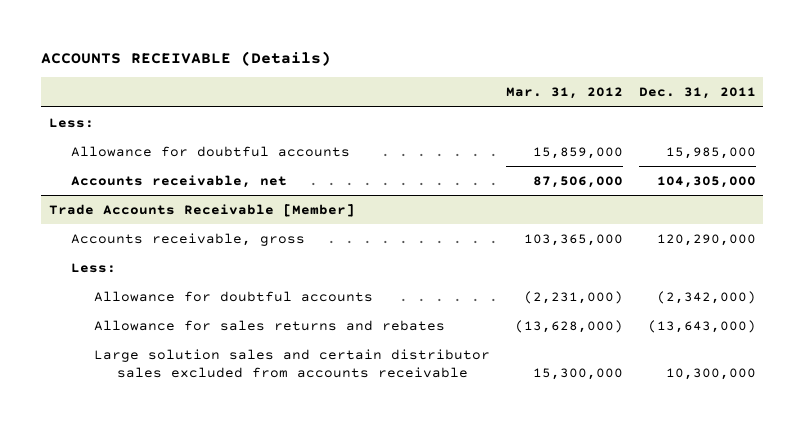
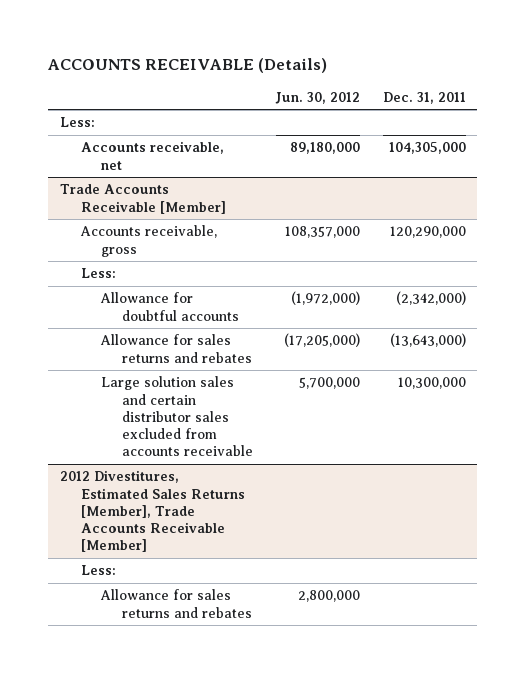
[505,87,623,100] Mar. 31, 2012 -> none
none -> [275,91,361,104] Jun. 30, 2012
[71,145,351,157] Allowance for doubtful accounts -> none
none -> [59,470,245,553] 2012 Divestitures, Estimated Sales Returns [Member], Trade Accounts Receivable [Member]
none -> [80,565,116,576] Less:
none -> [100,589,253,618] Allowance for sales returns and rebates

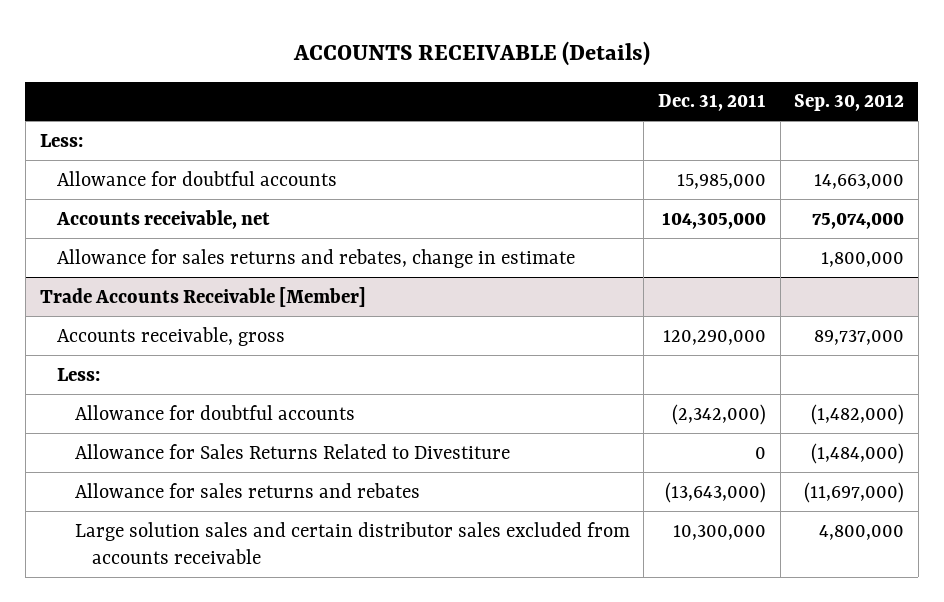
[275,91,361,104] Jun. 30, 2012 -> none
none -> [794,94,905,112] Sep. 30, 2012
none -> [57,170,338,186] Allowance for doubtful accounts
none -> [57,248,576,268] Allowance for sales returns and rebates, change in estimate
none -> [74,443,510,459] Allowance for Sales Returns Related to Divestiture
[59,470,245,553] 2012 Divestitures, Estimated Sales Returns [Member], Trade Accounts Receivable [Member] -> none
[80,565,116,576] Less: -> none
[100,589,253,618] Allowance for sales returns and rebates -> none

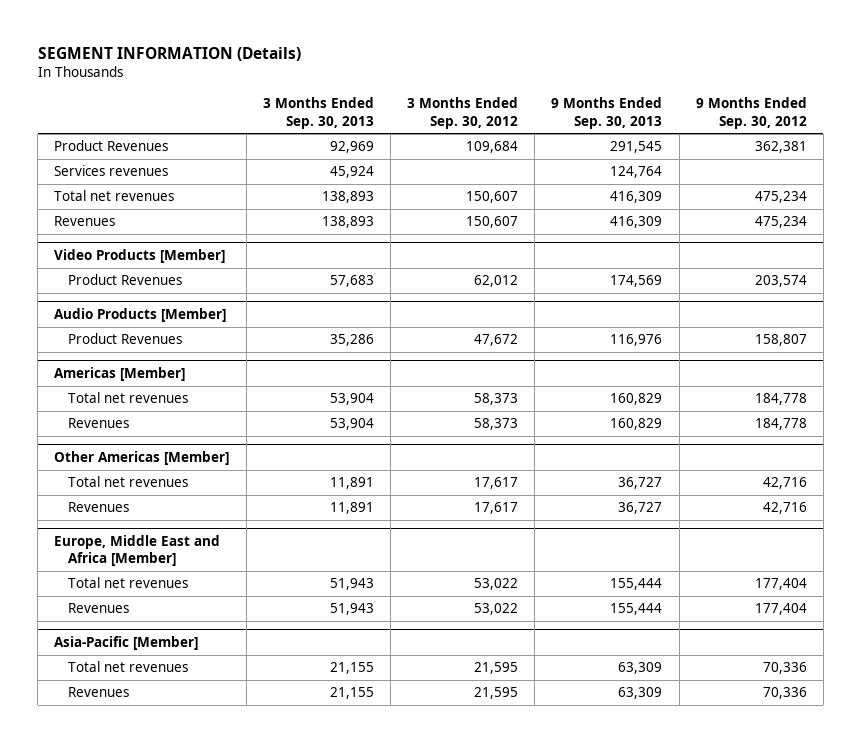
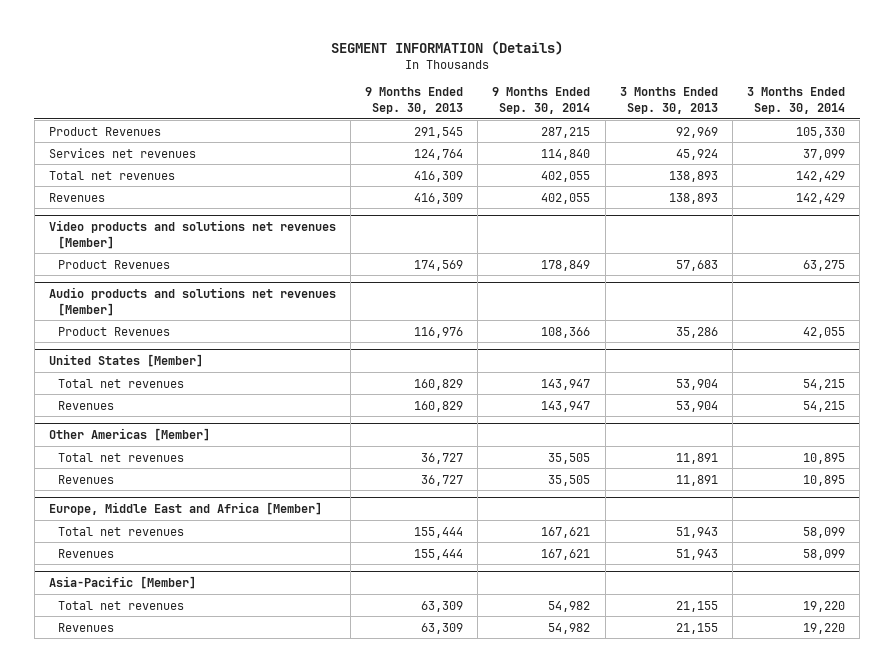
[407,97,519,129] 3 Months Ended Sep. 30, 2012 -> none
[695,97,807,129] 9 Months Ended Sep. 30, 2012 -> none
none -> [492,87,591,114] 9 Months Ended Sep. 30, 2014
none -> [747,87,846,114] 3 Months Ended Sep. 30, 2014
[54,165,169,177] Services revenues -> [48,147,196,158] Services net revenues
[54,249,226,264] Video Products [Member] -> none
none -> [48,220,336,249] Video products and solutions net revenues [Member]
[54,308,227,323] Audio Products [Member] -> none
none -> [48,287,336,316] Audio products and solutions net revenues [Member]
[54,367,186,382] Americas [Member] -> none
none -> [48,354,203,368] United States [Member]

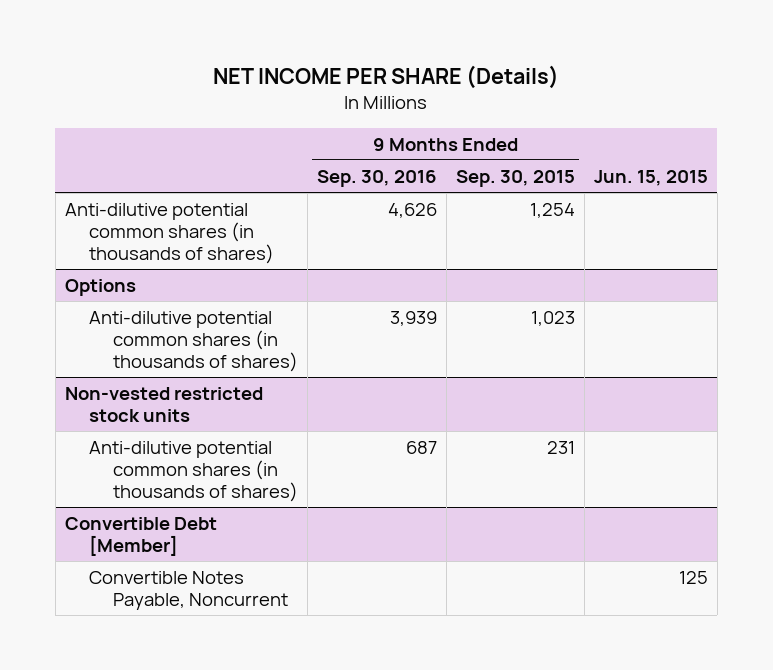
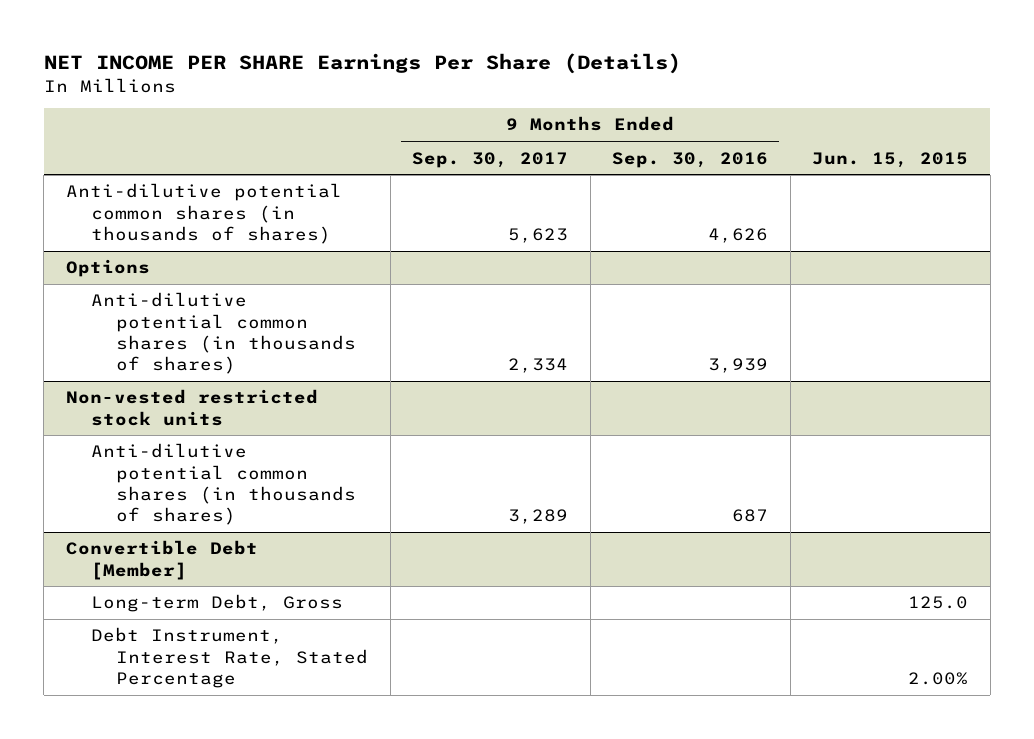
[213,65,560,90] NET INCOME PER SHARE (Details) -> [43,53,681,75] NET INCOME PER SHARE Earnings Per Share (Details)
[455,169,575,187] Sep. 30, 2015 -> none
none -> [412,151,569,168] Sep. 30, 2017
[88,570,288,610] Convertible Notes Payable, Noncurrent -> none
none -> [90,594,343,613] Long-term Debt, Gross
none -> [90,627,369,689] Debt Instrument, Interest Rate, Stated Percentage

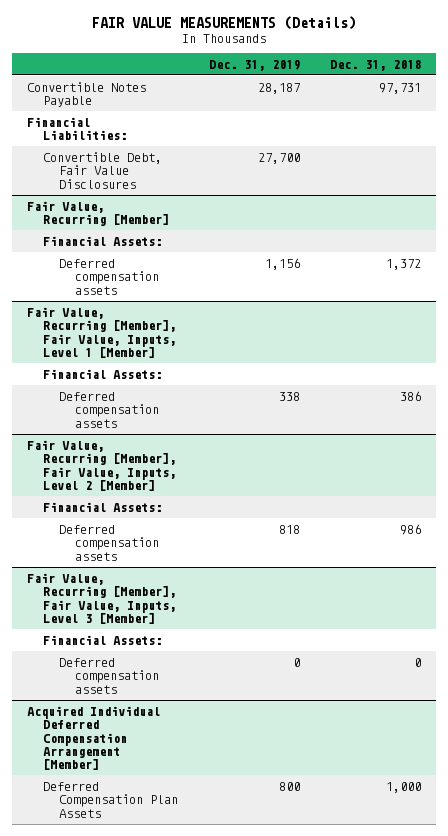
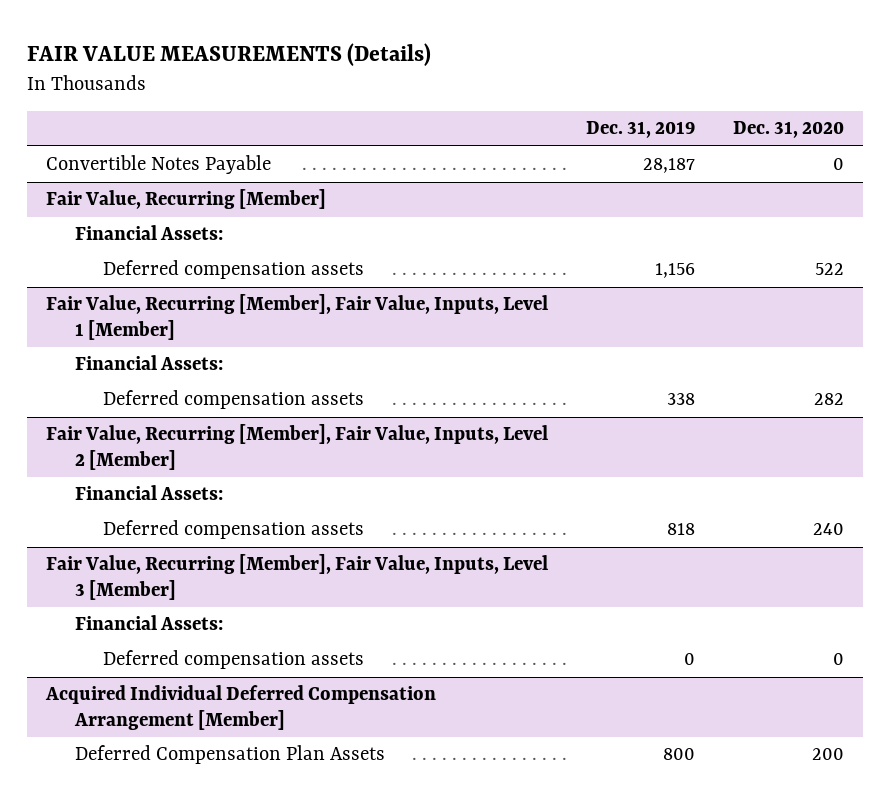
[329,59,421,71] Dec. 31, 2018 -> none
none -> [732,121,844,139] Dec. 31, 2020
[27,116,128,141] Financial Liabilities: -> none
[43,151,163,189] Convertible Debt, Fair Value Disclosures -> none

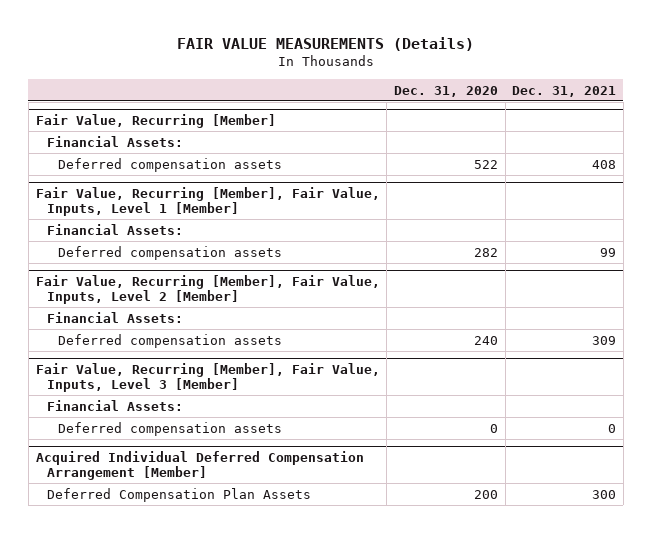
[585,121,695,139] Dec. 31, 2019 -> none
none -> [512,85,617,97] Dec. 31, 2021
[46,155,272,175] Convertible Notes Payable -> none

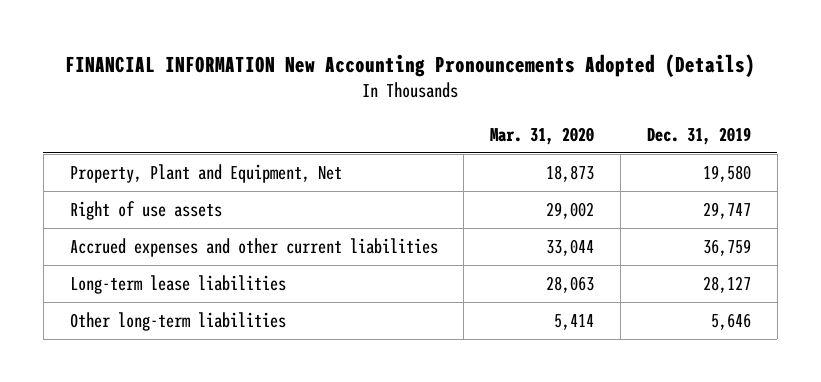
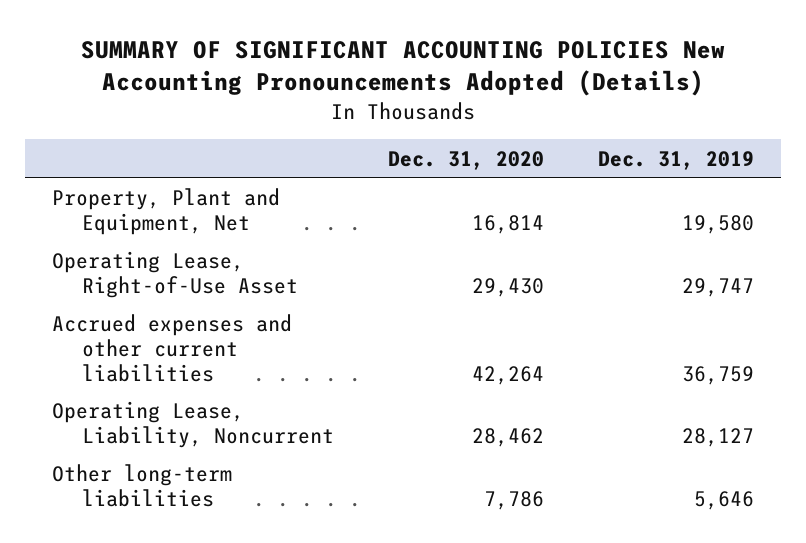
[65,53,756,77] FINANCIAL INFORMATION New Accounting Pronouncements Adopted (Details) -> [81,40,726,97] SUMMARY OF SIGNIFICANT ACCOUNTING POLICIES New Accounting Pronouncements Adopted (Details)
[490,126,595,145] Mar. 31, 2020 -> none
none -> [387,150,544,170] Dec. 31, 2020
[69,201,222,221] Right of use assets -> [52,251,298,299] Operating Lease, Right-of-Use Asset
[69,275,286,295] Long-term lease liabilities -> [52,401,334,449] Operating Lease, Liability, Noncurrent

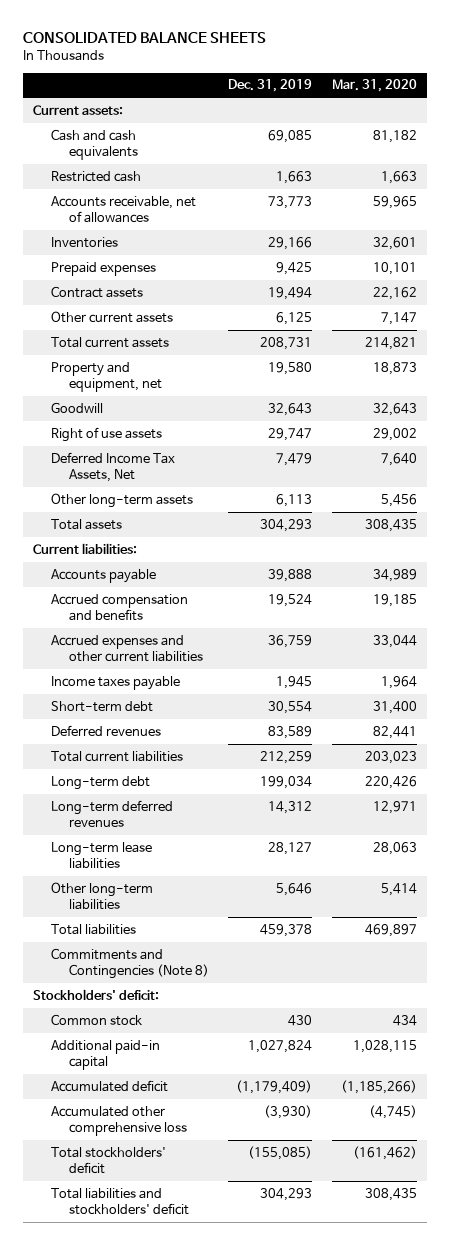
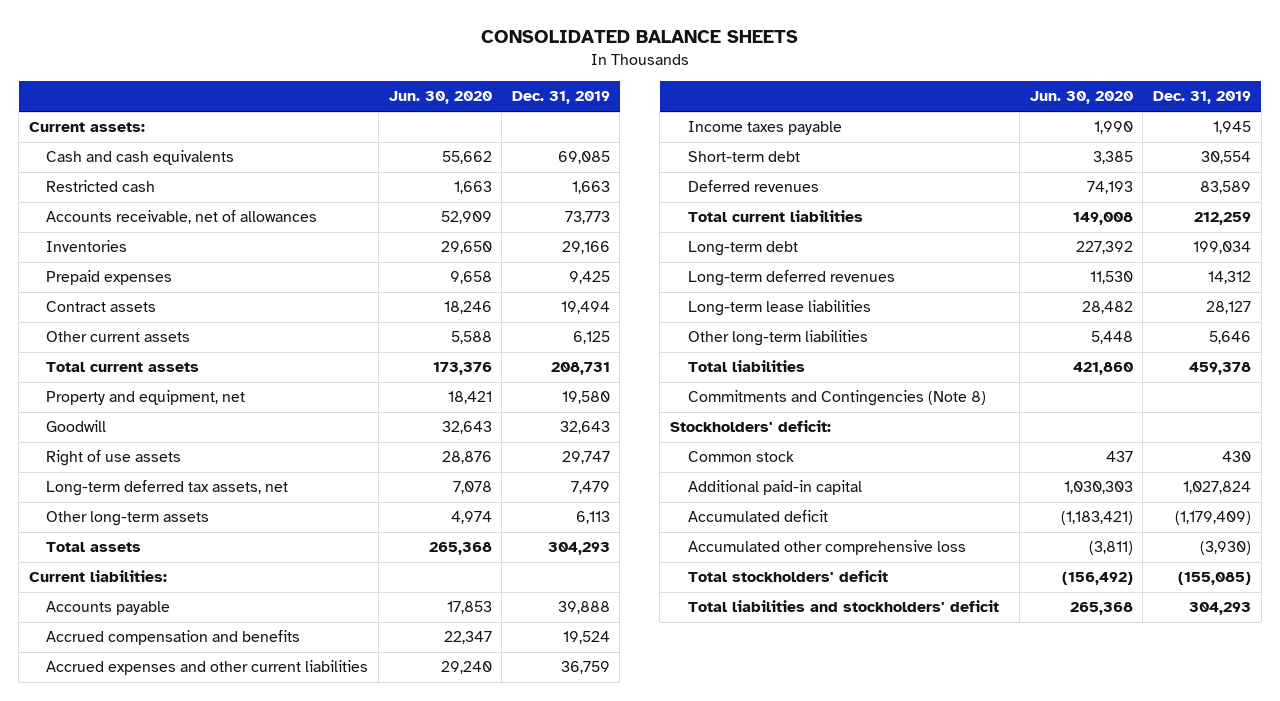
[331,79,417,93] Mar. 31, 2020 -> none
none -> [388,91,492,105] Jun. 30, 2020
[50,451,175,483] Deferred Income Tax Assets, Net -> [46,480,289,497] Long-term deferred tax assets, net

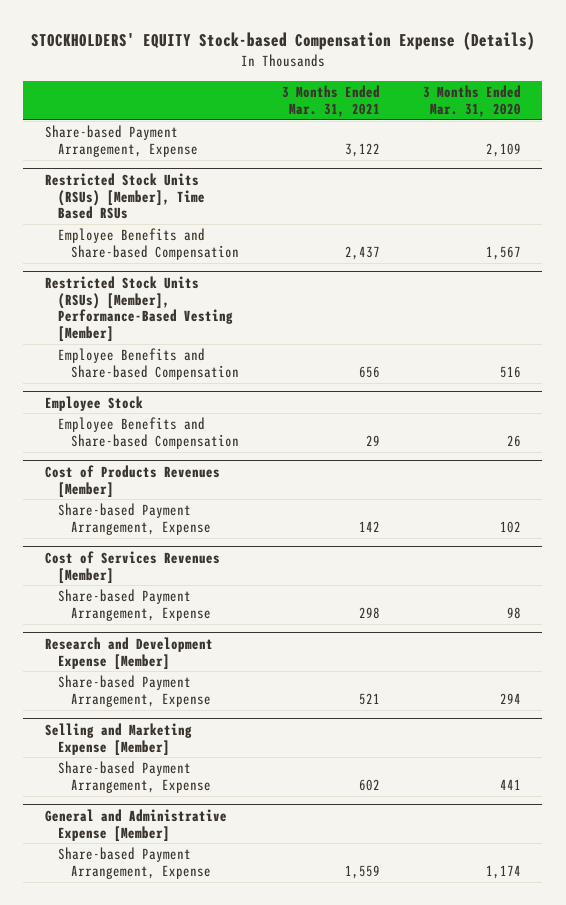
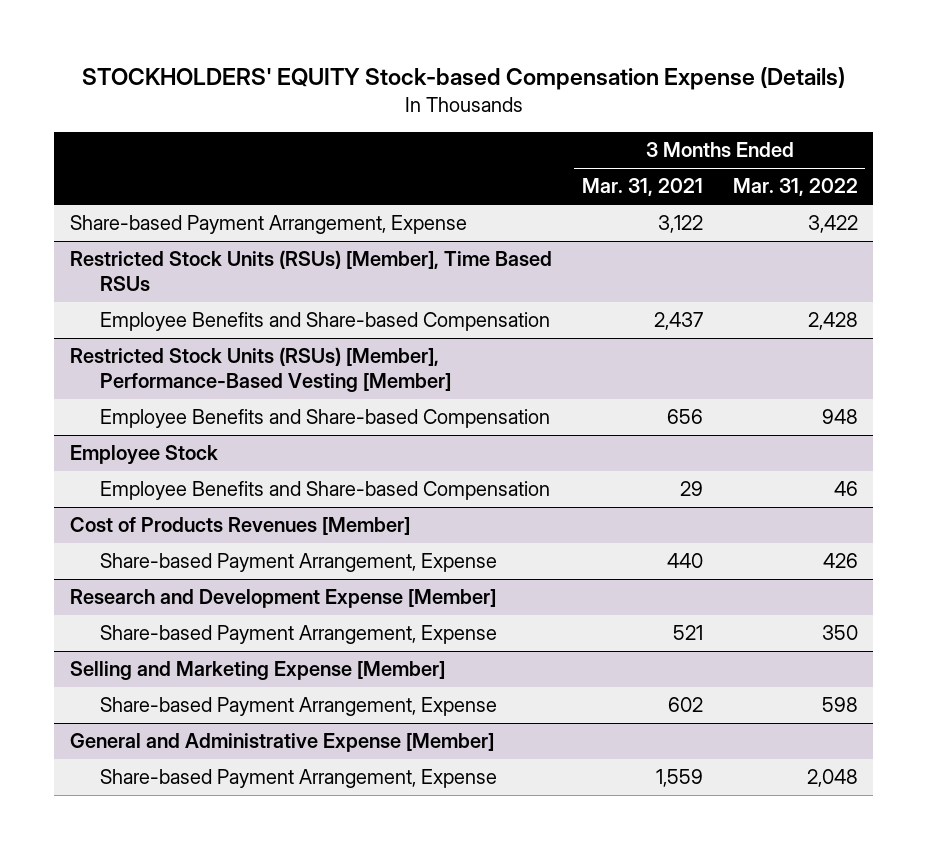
[422,84,521,117] 3 Months Ended Mar. 31, 2020 -> none
none -> [732,178,858,197] Mar. 31, 2022
[44,550,220,584] Cost of Services Revenues [Member] -> none
[57,589,212,622] Share-based Payment Arrangement, Expense -> none
[358,521,380,533] 142 -> [666,553,703,569] 440

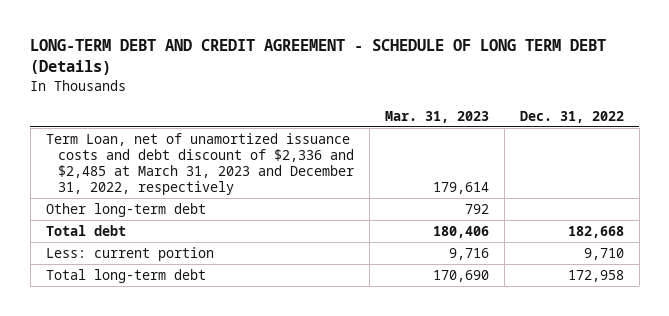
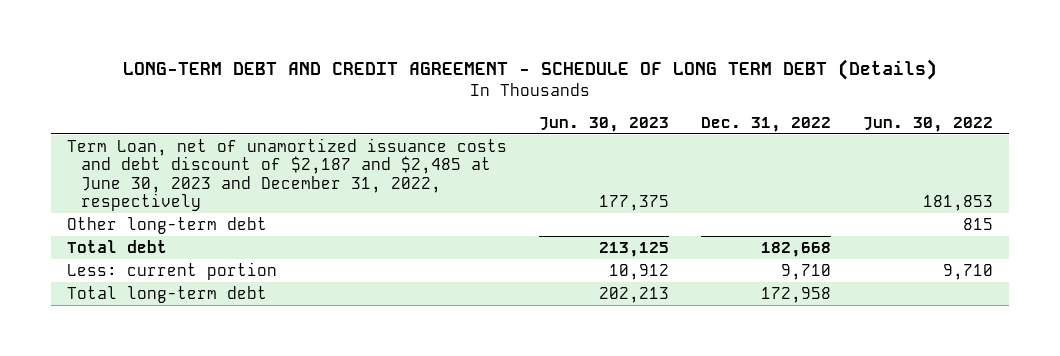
[385,110,490,123] Mar. 31, 2023 -> none
none -> [538,116,669,132] Jun. 30, 2023
none -> [862,116,993,132] Jun. 30, 2022
[45,133,355,195] Term Loan, net of unamortized issuance costs and debt discount of $2,336 and $2,485 at March 31, 2023 and December 31, 2022, respectively -> [66,137,507,212] Term Loan, net of unamortized issuance costs and debt discount of $2,187 and $2,485 at June 30, 2023 and December 31, 2022, respectively

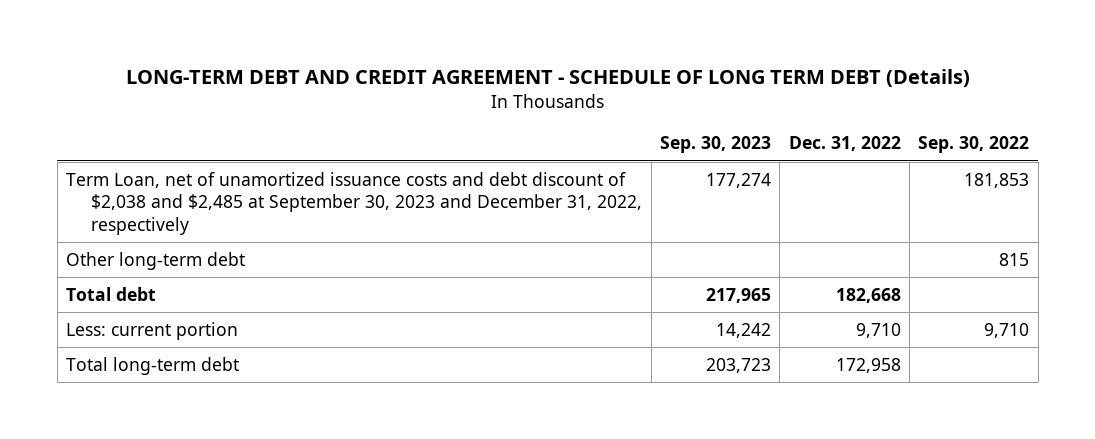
[538,116,669,132] Jun. 30, 2023 -> none
[862,116,993,132] Jun. 30, 2022 -> none
none -> [659,136,771,154] Sep. 30, 2023
none -> [918,136,1030,154] Sep. 30, 2022
[66,137,507,212] Term Loan, net of unamortized issuance costs and debt discount of $2,187 and $2,485 at June 30, 2023 and December 31, 2022, respectively -> [65,171,643,235] Term Loan, net of unamortized issuance costs and debt discount of $2,038 and $2,485 at September 30, 2023 and December 31, 2022, respectively

